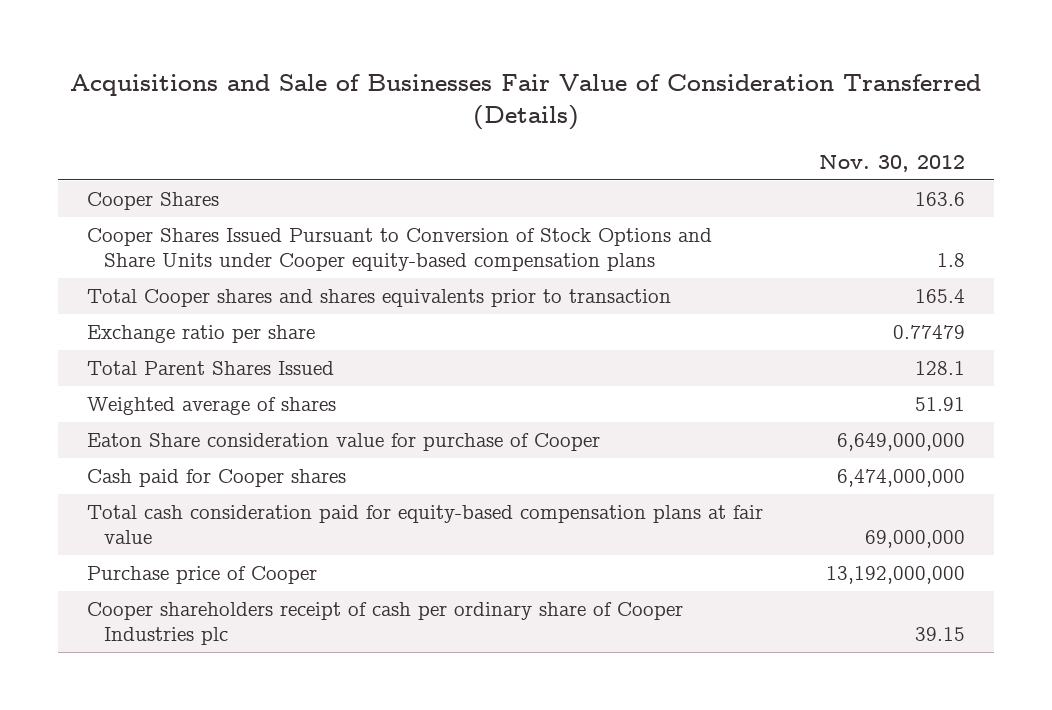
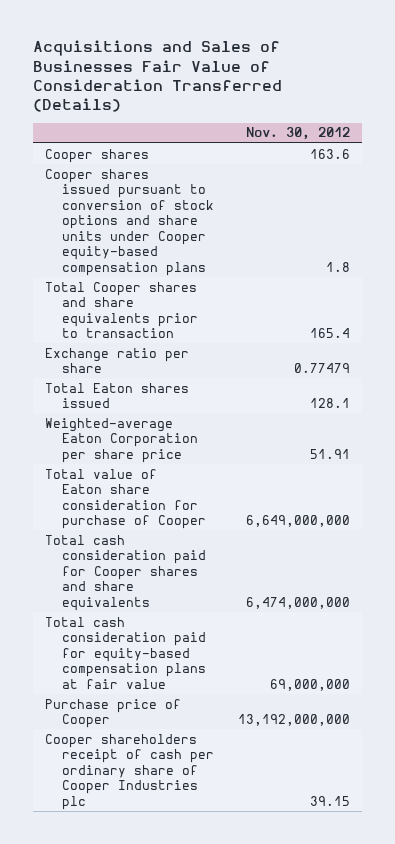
[70,73,982,130] Acquisitions and Sale of Businesses Fair Value of Consideration Transferred (Details) -> [33,40,283,113] Acquisitions and Sales of Businesses Fair Value of Consideration Transferred (Details)
[86,192,219,211] Cooper Shares -> [44,148,149,163] Cooper shares
[86,228,712,272] Cooper Shares Issued Pursuant to Conversion of Stock Options and Share Units under Cooper equity-based compensation plans -> [44,168,215,276] Cooper shares issued pursuant to conversion of stock options and share units under Cooper equity-based compensation plans
[86,289,671,308] Total Cooper shares and shares equivalents prior to transaction -> [44,281,199,339] Total Cooper shares and share equivalents prior to transaction
[86,361,334,376] Total Parent Shares Issued -> [44,382,189,409] Total Eaton shares issued
[86,397,336,416] Weighted average of shares -> [44,417,199,463] Weighted-average Eaton Corporation per share price
[86,433,600,452] Eaton Share consideration value for purchase of Cooper -> [44,468,207,530] Total value of Eaton share consideration for purchase of Cooper
[86,469,346,488] Cash paid for Cooper shares -> [44,534,207,611] Total cash consideration paid for Cooper shares and share equivalents

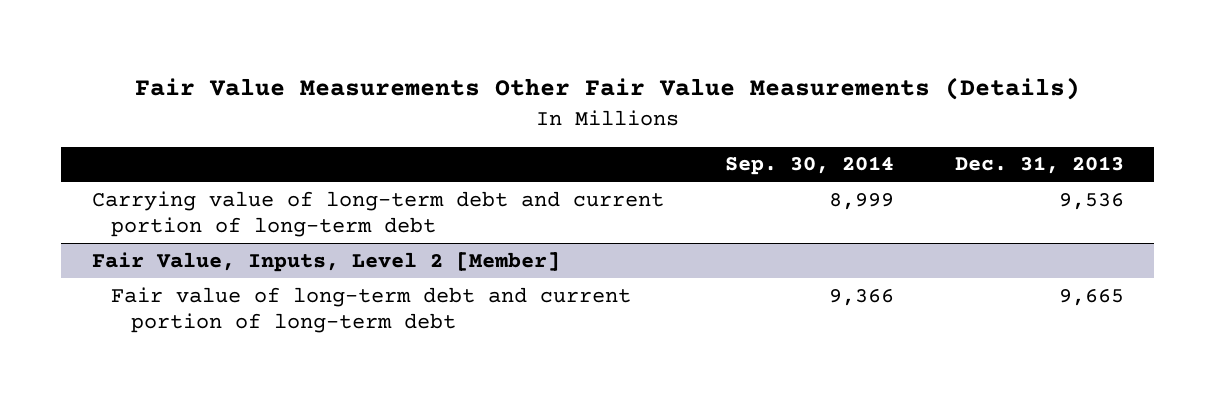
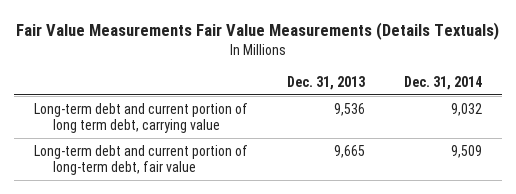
[134,77,1080,101] Fair Value Measurements Other Fair Value Measurements (Details) -> [15,22,499,41] Fair Value Measurements Fair Value Measurements (Details Textuals)
[724,156,894,176] Sep. 30, 2014 -> none
none -> [404,76,483,91] Dec. 31, 2014
[91,251,560,272] Fair Value, Inputs, Level 2 [Member] -> none
[91,190,664,238] Carrying value of long-term debt and current portion of long-term debt -> [33,102,248,134] Long-term debt and current portion of long term debt, carrying value
[111,286,632,334] Fair value of long-term debt and current portion of long-term debt -> [33,144,248,176] Long-term debt and current portion of long-term debt, fair value

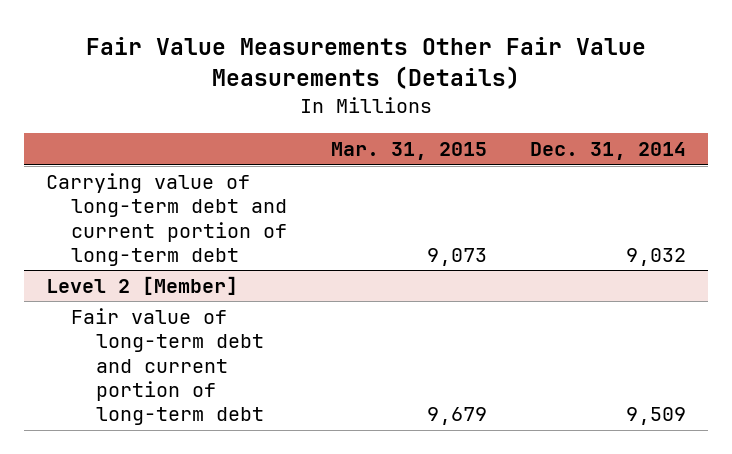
[15,22,499,41] Fair Value Measurements Fair Value Measurements (Details Textuals) -> [85,36,646,89] Fair Value Measurements Other Fair Value Measurements (Details)
[286,76,365,91] Dec. 31, 2013 -> none
none -> [330,142,487,161] Mar. 31, 2015
[33,102,248,134] Long-term debt and current portion of long term debt, carrying value -> [45,173,287,266] Carrying value of long-term debt and current portion of long-term debt
none -> [45,276,238,296] Level 2 [Member]
[33,144,248,176] Long-term debt and current portion of long-term debt, fair value -> [70,308,265,426] Fair value of long-term debt and current portion of long-term debt

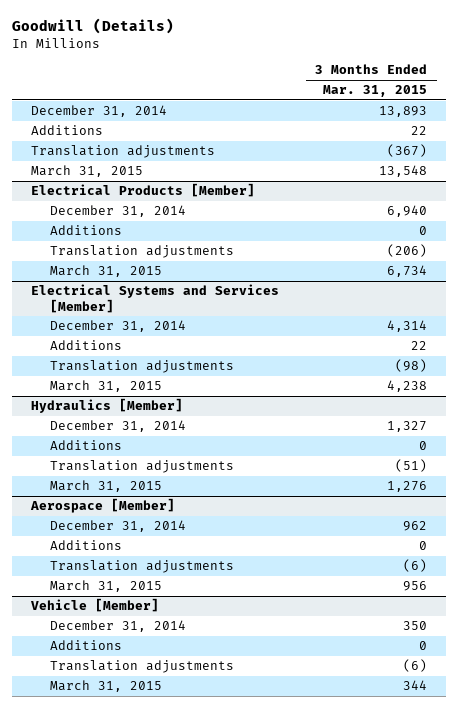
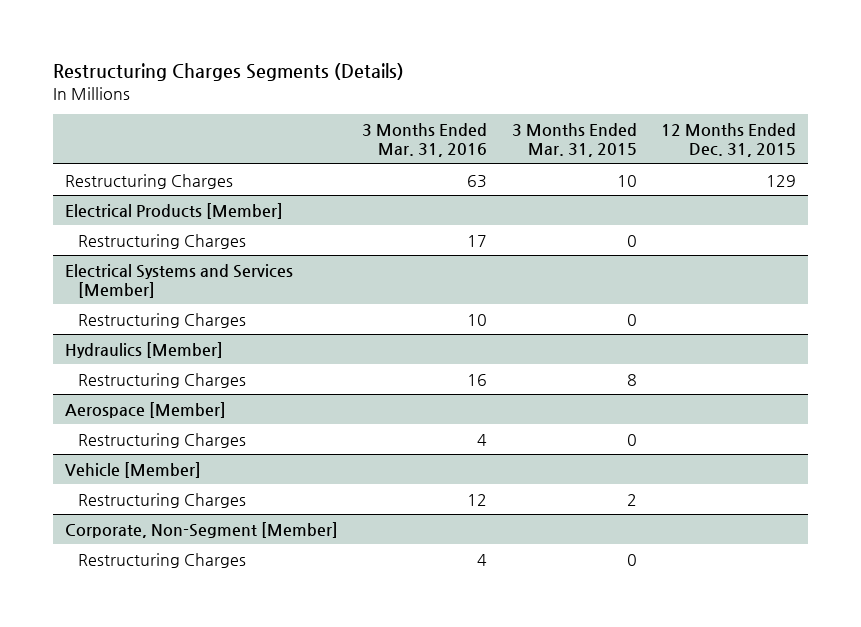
[12,18,175,35] Goodwill (Details) -> [52,63,404,82] Restructuring Charges Segments (Details)
none -> [362,122,488,158] 3 Months Ended Mar. 31, 2016
none -> [661,122,797,158] 12 Months Ended Dec. 31, 2015
[30,105,167,118] December 31, 2014 -> none
[30,125,103,136] Additions -> none
[30,145,215,159] Translation adjustments -> none
[30,165,143,178] March 31, 2015 -> none
none -> [65,173,234,189] Restructuring Charges
[49,205,186,218] December 31, 2014 -> none
[49,225,122,236] Additions -> none
[49,245,234,259] Translation adjustments -> none
[49,265,162,278] March 31, 2015 -> none
none -> [78,233,247,249] Restructuring Charges
[49,320,186,333] December 31, 2014 -> none
[49,340,122,351] Additions -> none
[49,360,234,374] Translation adjustments -> none
[49,380,162,393] March 31, 2015 -> none
none -> [78,312,247,328] Restructuring Charges
[49,420,186,433] December 31, 2014 -> none
[49,440,122,451] Additions -> none
[49,460,234,474] Translation adjustments -> none
[49,480,162,493] March 31, 2015 -> none
none -> [78,372,247,388] Restructuring Charges
[49,520,186,533] December 31, 2014 -> none
[49,540,122,551] Additions -> none
[49,560,234,574] Translation adjustments -> none
[49,580,162,593] March 31, 2015 -> none
none -> [78,432,247,448] Restructuring Charges
[49,620,186,633] December 31, 2014 -> none
[49,640,122,651] Additions -> none
[49,660,234,674] Translation adjustments -> none
[49,680,162,693] March 31, 2015 -> none
none -> [78,492,247,508] Restructuring Charges
none -> [65,521,339,538] Corporate, Non-Segment [Member]
none -> [78,552,247,568] Restructuring Charges

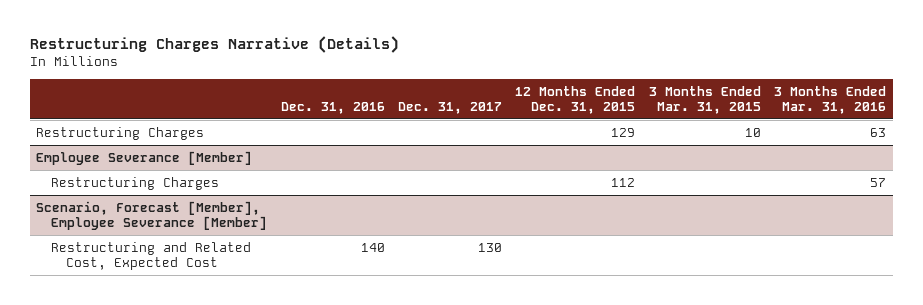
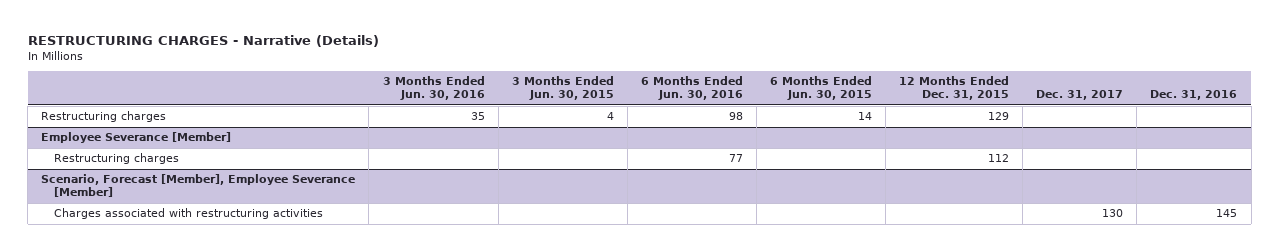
[29,36,399,54] Restructuring Charges Narrative (Details) -> [27,34,379,47] RESTRUCTURING CHARGES - Narrative (Details)
[648,85,761,114] 3 Months Ended Mar. 31, 2015 -> none
[774,85,887,114] 3 Months Ended Mar. 31, 2016 -> none
none -> [382,76,485,101] 3 Months Ended Jun. 30, 2016
none -> [511,76,614,101] 3 Months Ended Jun. 30, 2015
none -> [640,76,743,101] 6 Months Ended Jun. 30, 2016
none -> [769,76,872,101] 6 Months Ended Jun. 30, 2015
[36,126,205,140] Restructuring Charges -> [41,111,167,123] Restructuring charges
[51,176,220,190] Restructuring Charges -> [53,153,179,165] Restructuring charges
[51,241,252,270] Restructuring and Related Cost, Expected Cost -> none
none -> [53,208,323,220] Charges associated with restructuring activities

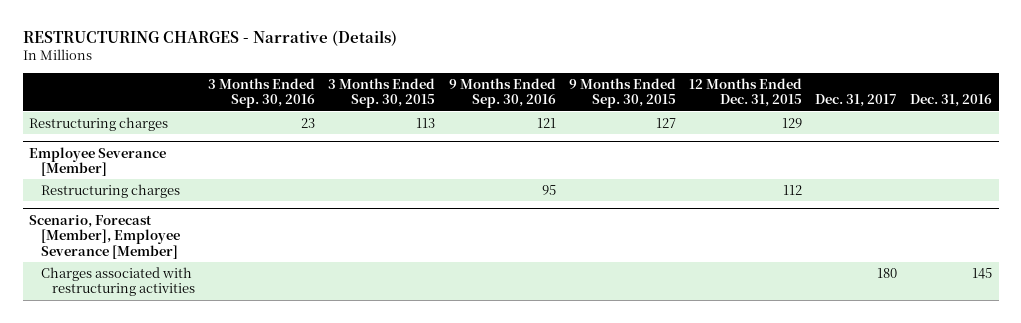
[382,76,485,101] 3 Months Ended Jun. 30, 2016 -> none
[511,76,614,101] 3 Months Ended Jun. 30, 2015 -> none
[640,76,743,101] 6 Months Ended Jun. 30, 2016 -> none
[769,76,872,101] 6 Months Ended Jun. 30, 2015 -> none
none -> [208,77,316,109] 3 Months Ended Sep. 30, 2016
none -> [328,77,436,109] 3 Months Ended Sep. 30, 2015
none -> [448,77,556,109] 9 Months Ended Sep. 30, 2016
none -> [568,77,676,109] 9 Months Ended Sep. 30, 2015
[1102,209,1124,218] 130 -> [877,267,898,278] 180

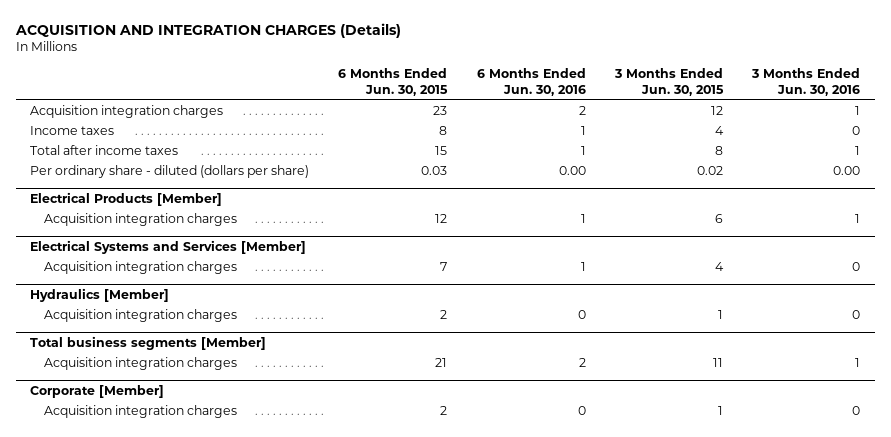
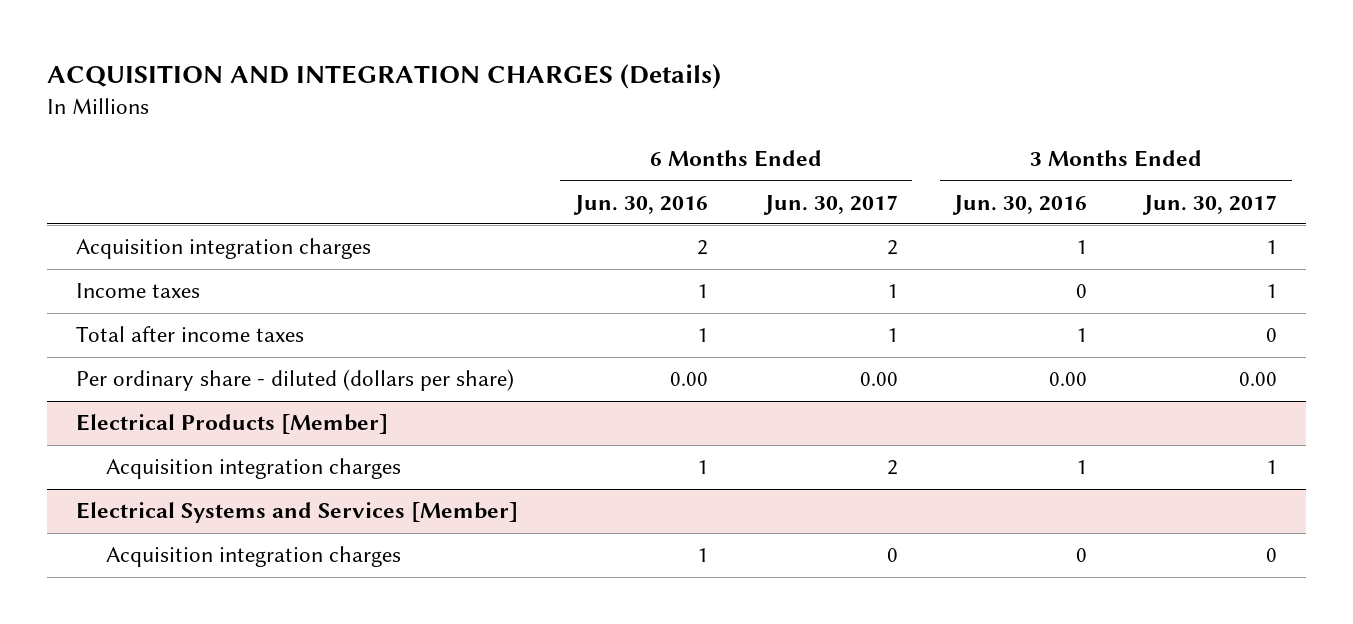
[338,67,449,96] 6 Months Ended Jun. 30, 2015 -> none
[614,67,725,96] 3 Months Ended Jun. 30, 2015 -> none
none -> [762,194,898,215] Jun. 30, 2017
none -> [1142,194,1278,215] Jun. 30, 2017
[30,288,170,303] Hydraulics [Member] -> none
[44,309,238,323] Acquisition integration charges -> none
[30,336,267,351] Total business segments [Member] -> none
[44,357,238,371] Acquisition integration charges -> none
[30,385,165,399] Corporate [Member] -> none
[44,405,238,419] Acquisition integration charges -> none

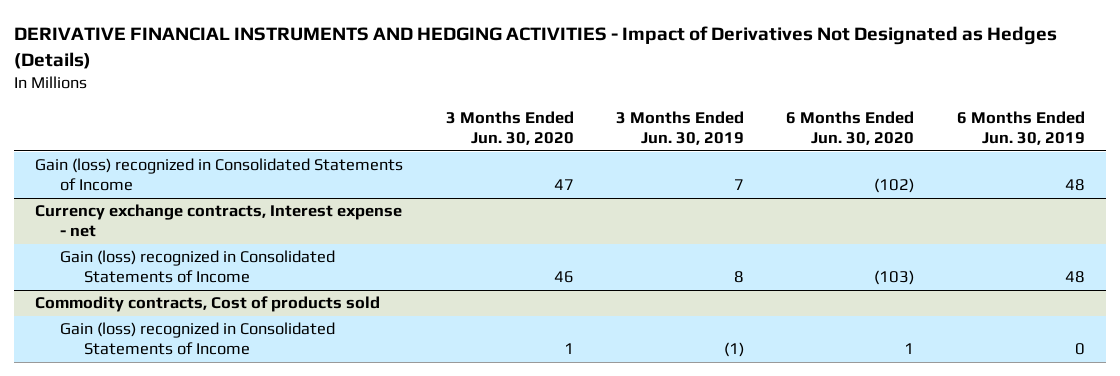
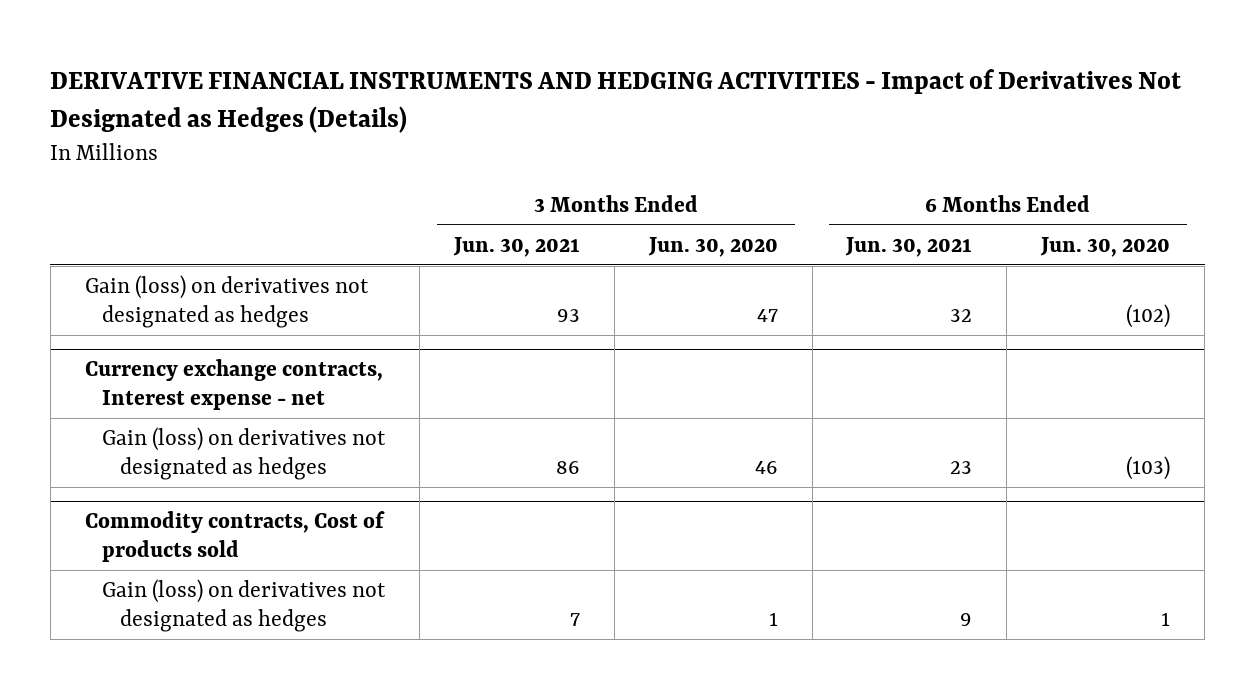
[615,111,744,145] 3 Months Ended Jun. 30, 2019 -> none
[956,111,1085,145] 6 Months Ended Jun. 30, 2019 -> none
none -> [453,236,581,257] Jun. 30, 2021
none -> [845,236,973,257] Jun. 30, 2021
[35,158,404,192] Gain (loss) recognized in Consolidated Statements of Income -> [84,274,369,328] Gain (loss) on derivatives not designated as hedges
[59,250,335,284] Gain (loss) recognized in Consolidated Statements of Income -> [102,426,387,480] Gain (loss) on derivatives not designated as hedges
[59,322,335,356] Gain (loss) recognized in Consolidated Statements of Income -> [102,578,387,632] Gain (loss) on derivatives not designated as hedges

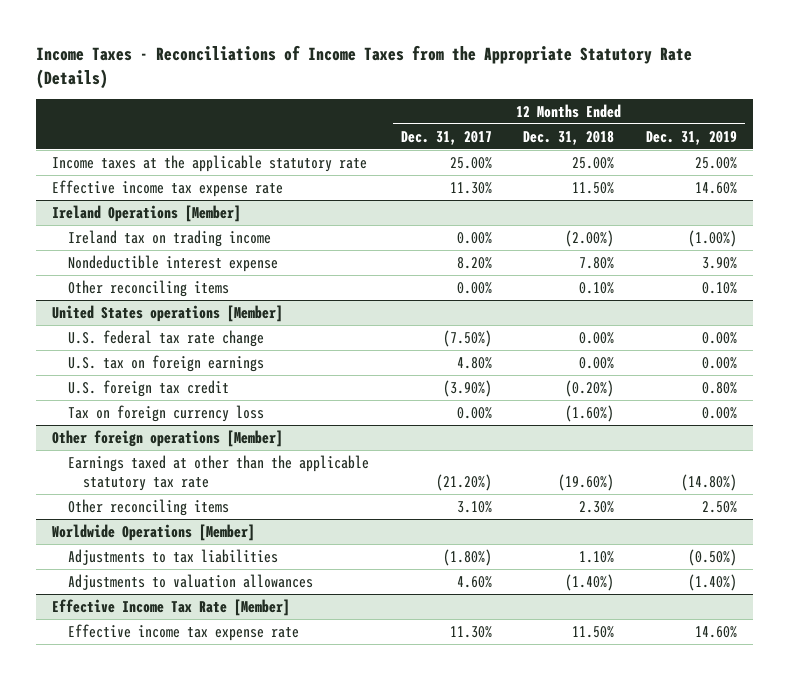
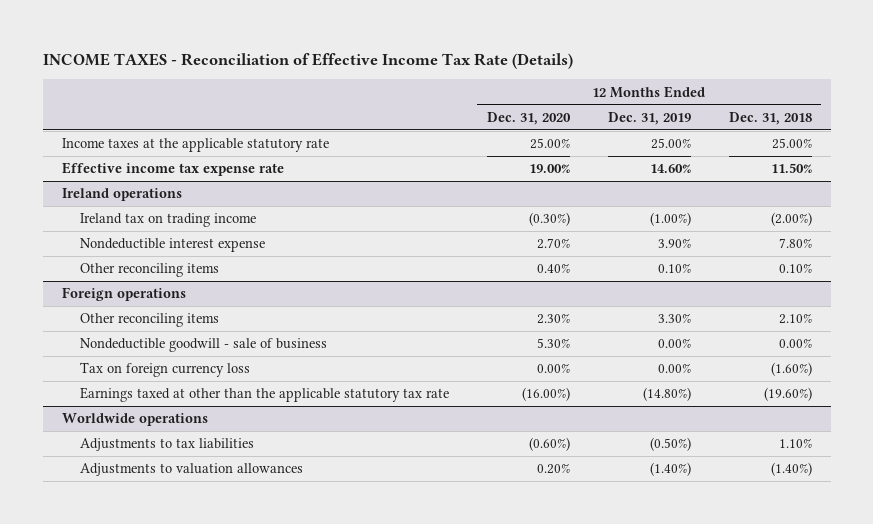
[36,45,693,89] Income Taxes - Reconciliations of Income Taxes from the Appropriate Statutory Rate (Details) -> [42,52,573,69] INCOME TAXES - Reconciliation of Effective Income Tax Rate (Details)
[400,130,492,145] Dec. 31, 2017 -> none
none -> [486,111,571,125] Dec. 31, 2020
[52,204,242,222] Ireland Operations [Member] -> [61,188,182,202] Ireland operations
[52,304,284,322] United States operations [Member] -> none
[67,329,264,347] U.S. federal tax rate change -> none
[67,354,264,372] U.S. tax on foreign earnings -> none
[67,379,229,397] U.S. foreign tax credit -> none
none -> [61,287,186,302] Foreign operations
none -> [79,313,219,328] Other reconciling items
none -> [79,338,327,353] Nondeductible goodwill - sale of business
[52,429,284,447] Other foreign operations [Member] -> none
[67,498,229,516] Other reconciling items -> none
[52,523,256,541] Worldwide Operations [Member] -> [61,413,208,427] Worldwide operations
[52,598,291,616] Effective Income Tax Rate [Member] -> none
[67,623,299,641] Effective income tax expense rate -> none

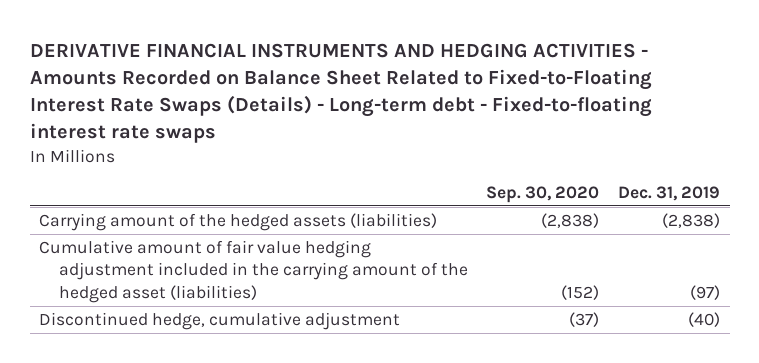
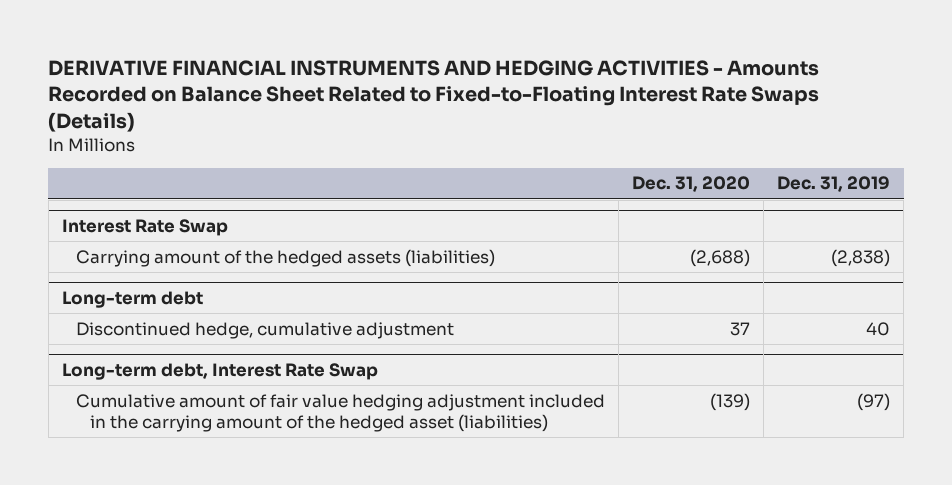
[29,42,652,144] DERIVATIVE FINANCIAL INSTRUMENTS AND HEDGING ACTIVITIES - Amounts Recorded on Balance Sheet Related to Fixed-to-Floating Interest Rate Swaps (Details) - Long-term debt - Fixed-to-floating interest rate swaps -> [48,59,820,132] DERIVATIVE FINANCIAL INSTRUMENTS AND HEDGING ACTIVITIES - Amounts Recorded on Balance Sheet Related to Fixed-to-Floating Interest Rate Swaps (Details)
[486,185,600,203] Sep. 30, 2020 -> none
none -> [632,176,751,193] Dec. 31, 2020
none -> [61,219,228,237] Interest Rate Swap
none -> [61,291,203,309] Long-term debt
none -> [75,321,454,339] Discontinued hedge, cumulative adjustment
none -> [61,363,378,381] Long-term debt, Interest Rate Swap
[39,311,401,330] Discontinued hedge, cumulative adjustment -> none

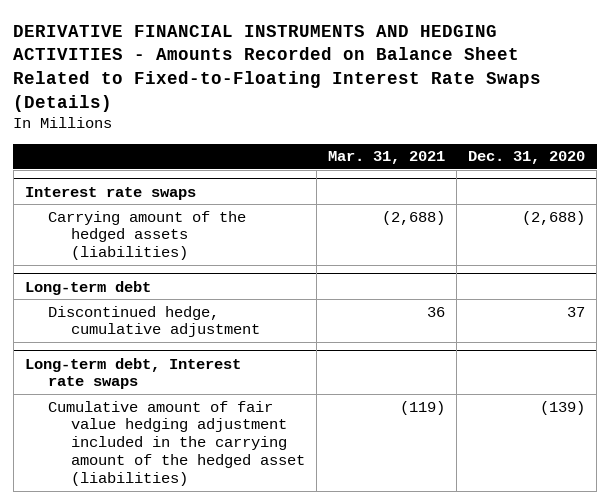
[777,176,891,193] Dec. 31, 2019 -> none
none -> [328,151,446,165] Mar. 31, 2021
[61,219,228,237] Interest Rate Swap -> [24,186,196,200] Interest rate swaps
[61,363,378,381] Long-term debt, Interest Rate Swap -> [24,357,241,390] Long-term debt, Interest rate swaps

